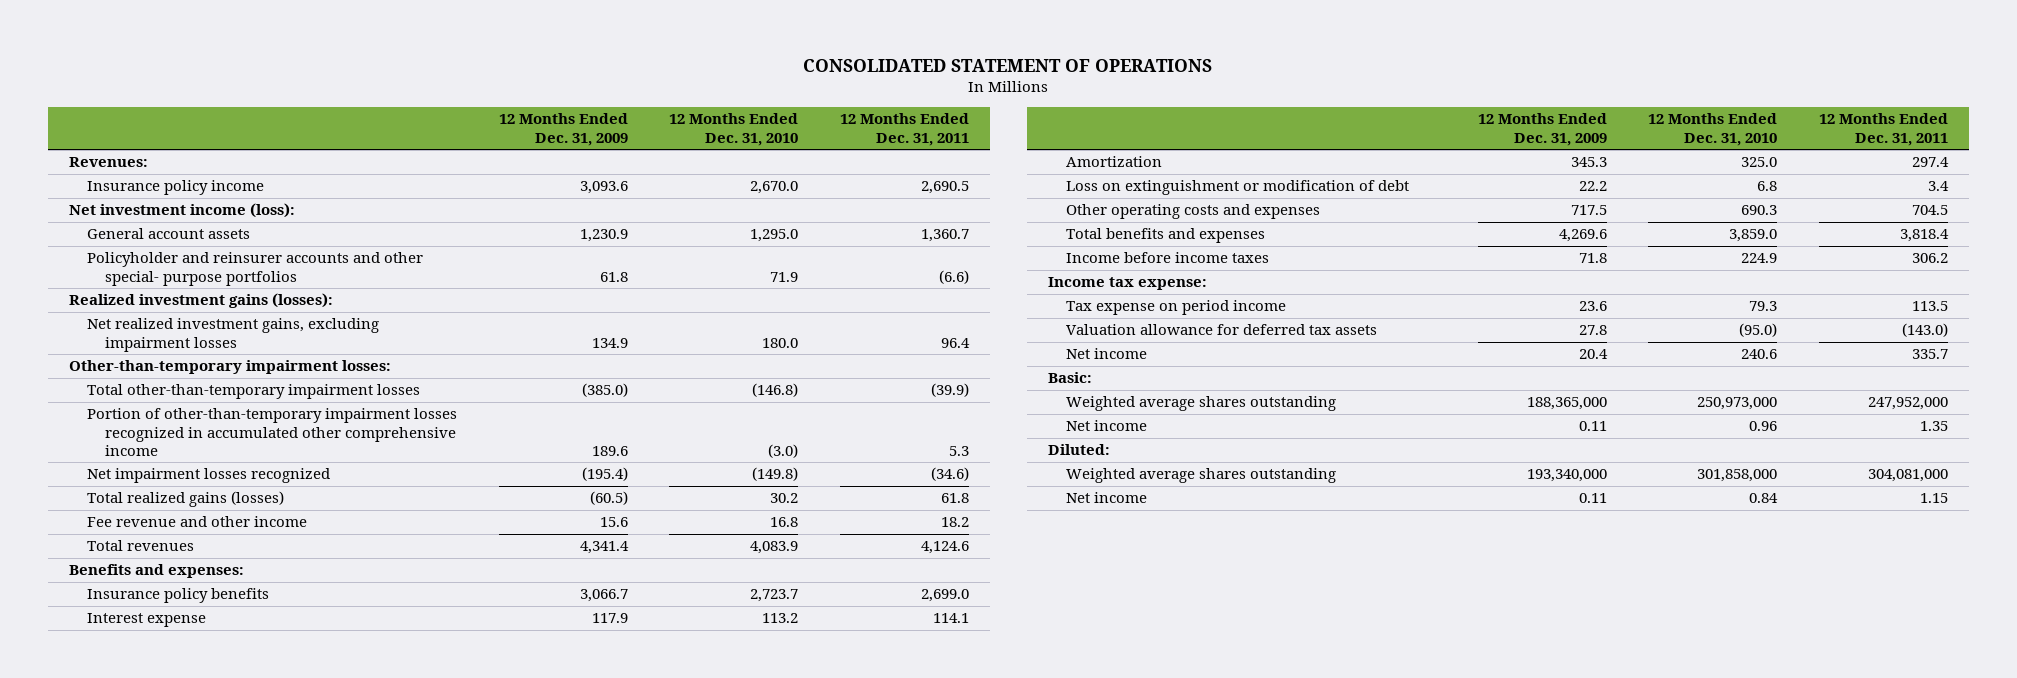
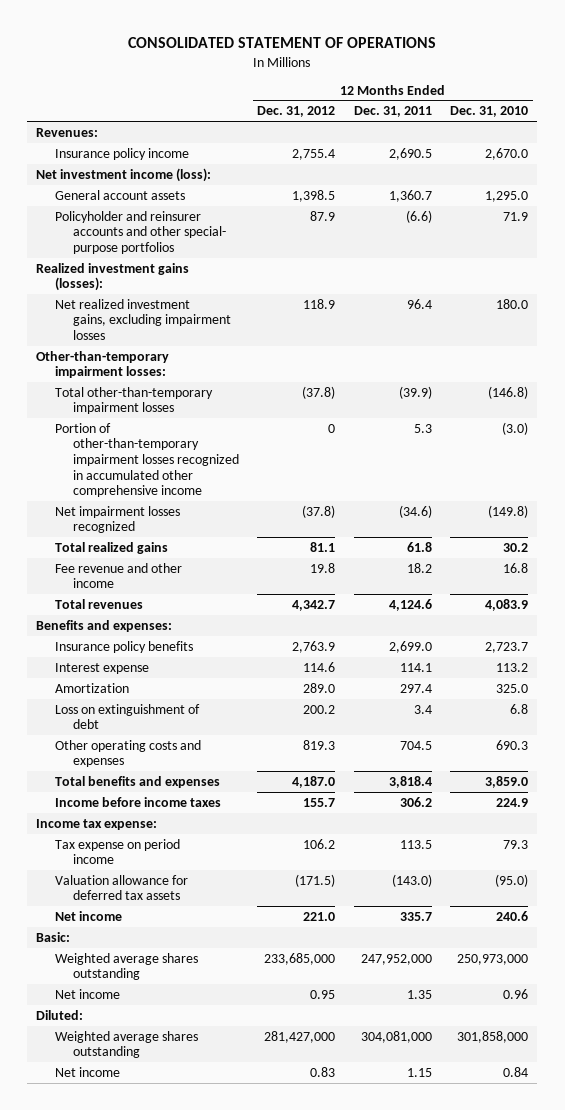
[498,113,628,146] 12 Months Ended Dec. 31, 2009 -> none
none -> [257,106,336,118] Dec. 31, 2012
[87,491,285,508] Total realized gains (losses) -> [54,541,168,554] Total realized gains
[1066,180,1410,196] Loss on extinguishment or modification of debt -> [54,703,200,730] Loss on extinguishment of debt

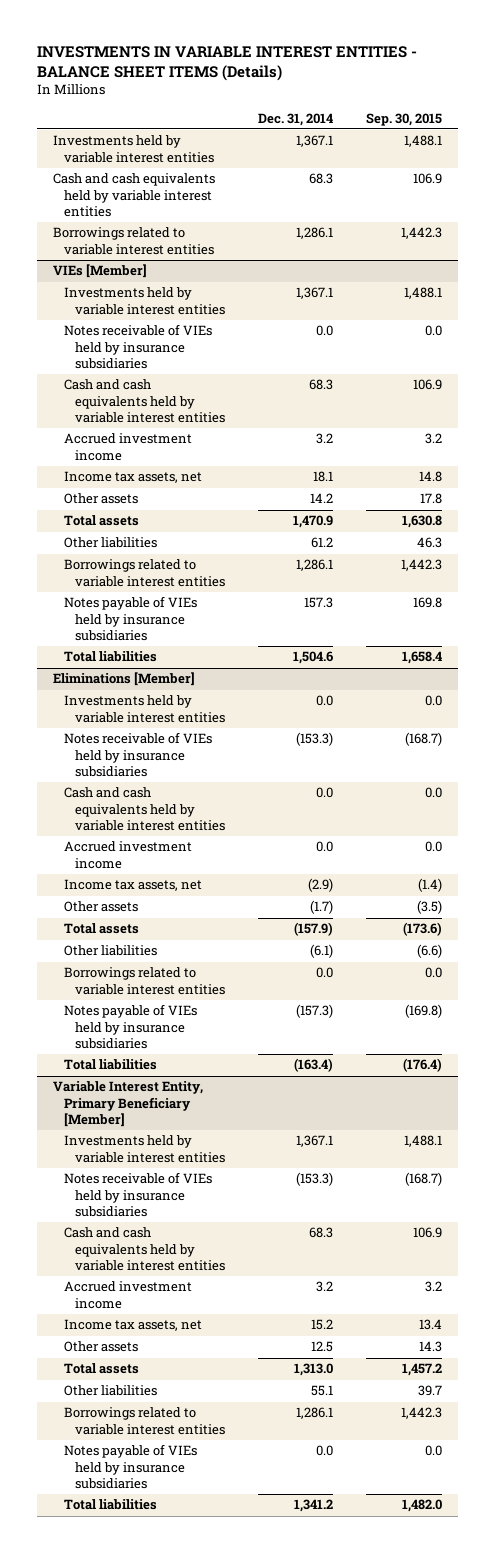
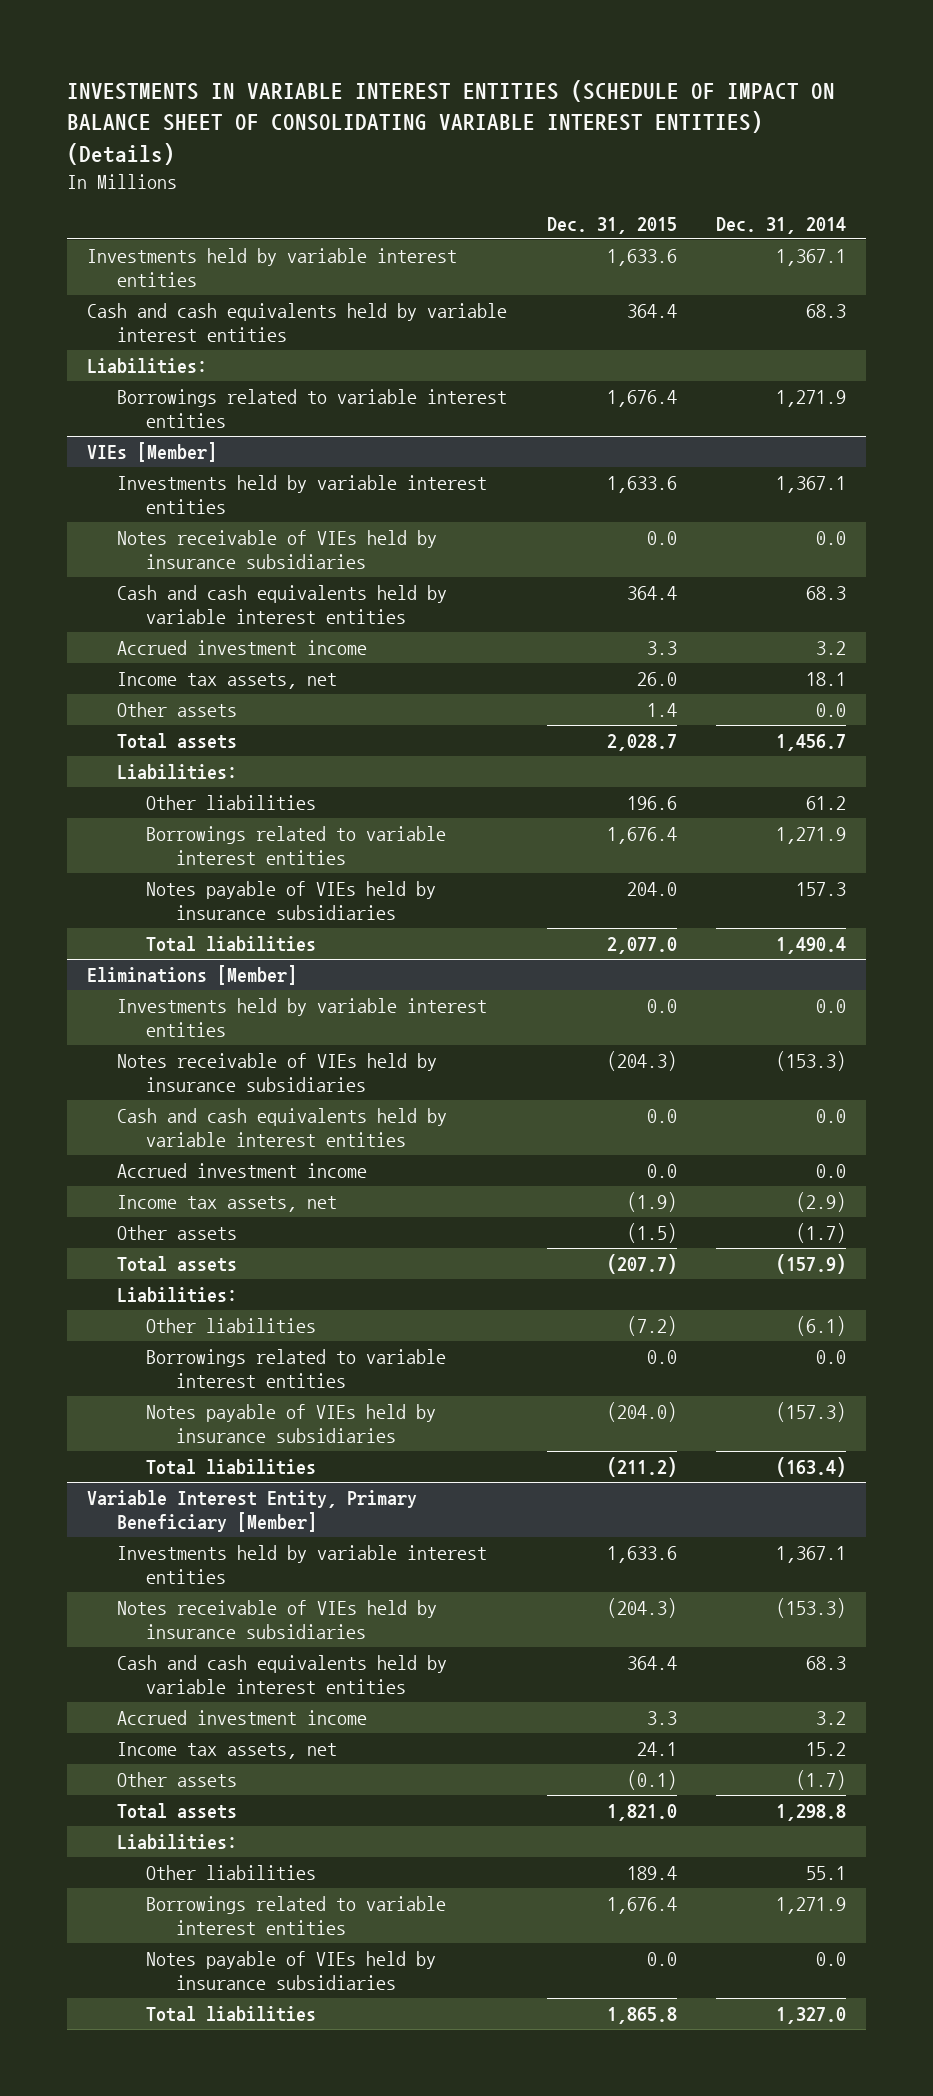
[36,45,417,81] INVESTMENTS IN VARIABLE INTEREST ENTITIES - BALANCE SHEET ITEMS (Details) -> [66,80,835,165] INVESTMENTS IN VARIABLE INTEREST ENTITIES (SCHEDULE OF IMPACT ON BALANCE SHEET OF CONSOLIDATING VARIABLE INTEREST ENTITIES) (Details)
[365,112,442,126] Sep. 30, 2015 -> none
none -> [546,216,677,234] Dec. 31, 2015
none -> [86,357,207,374] Liabilities:
[295,227,333,240] 1,286.1 -> [776,389,847,407] 1,271.9
[309,493,333,504] 14.2 -> [816,702,847,717] 0.0
[292,515,333,529] 1,470.9 -> [776,733,847,751] 1,456.7
none -> [116,763,237,780] Liabilities:
[295,559,333,572] 1,286.1 -> [776,826,847,844] 1,271.9
[292,651,333,665] 1,504.6 -> [776,936,847,954] 1,490.4
none -> [116,1286,237,1303] Liabilities:
[310,1341,333,1353] 12.5 -> [796,1769,847,1790] (1.7)
[293,1363,333,1377] 1,313.0 -> [776,1803,847,1821] 1,298.8
none -> [116,1833,237,1850] Liabilities:
[295,1407,333,1420] 1,286.1 -> [776,1896,847,1914] 1,271.9
[293,1499,333,1513] 1,341.2 -> [776,2006,847,2024] 1,327.0

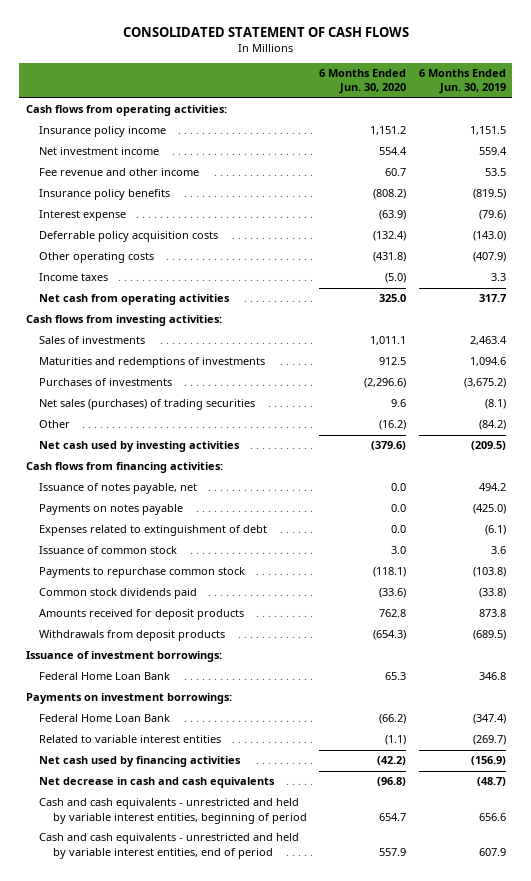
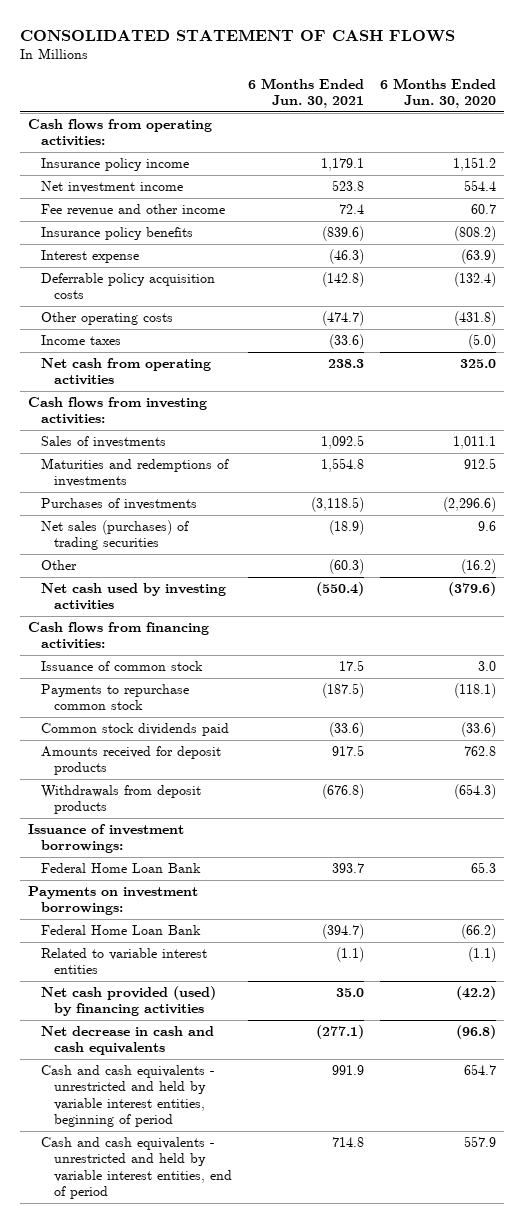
[418,69,506,95] 6 Months Ended Jun. 30, 2019 -> none
none -> [247,77,364,109] 6 Months Ended Jun. 30, 2021
[39,483,198,495] Issuance of notes payable, net -> none
[39,504,184,516] Payments on notes payable -> none
[39,525,268,537] Expenses related to extinguishment of debt -> none
[39,756,242,768] Net cash used by financing activities -> [40,986,216,1017] Net cash provided (used) by financing activities

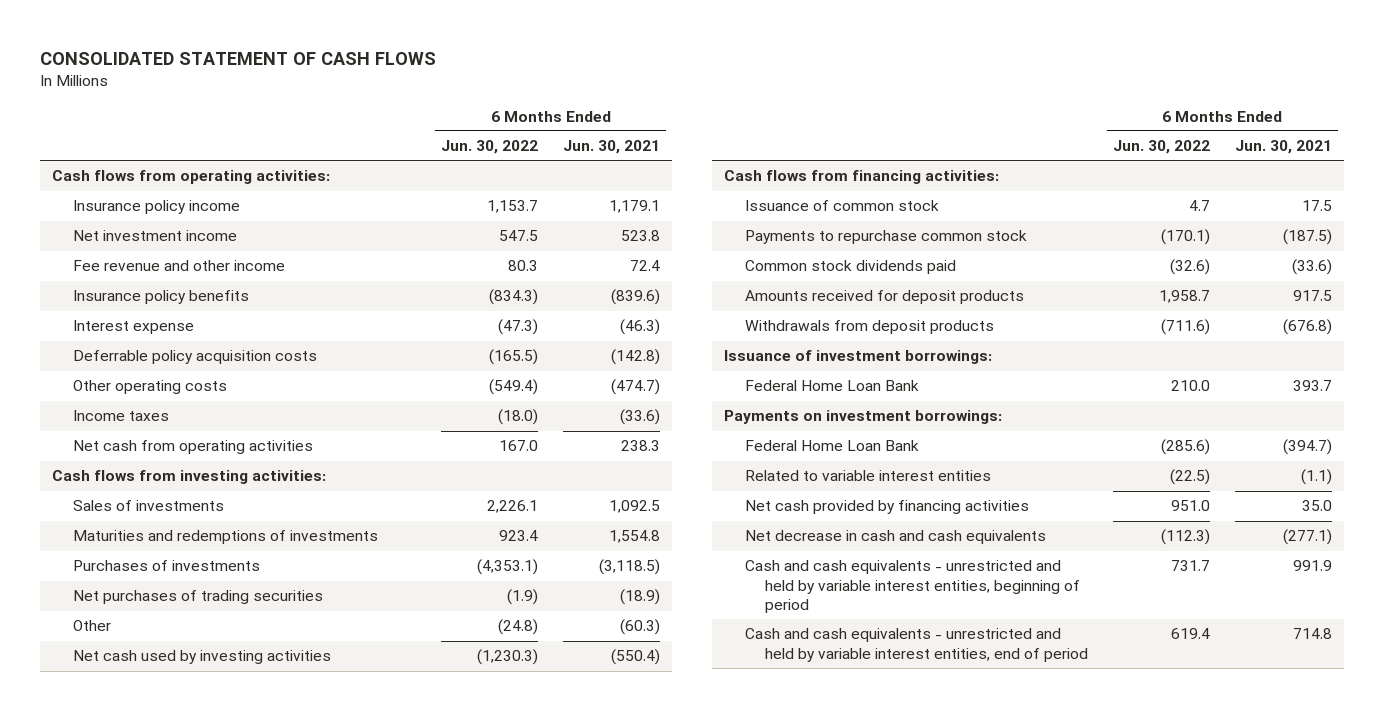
[380,77,497,109] 6 Months Ended Jun. 30, 2020 -> none
none -> [441,140,539,155] Jun. 30, 2022
[40,520,189,551] Net sales (purchases) of trading securities -> [73,590,324,605] Net purchases of trading securities
[40,986,216,1017] Net cash provided (used) by financing activities -> [744,500,1029,515] Net cash provided by financing activities

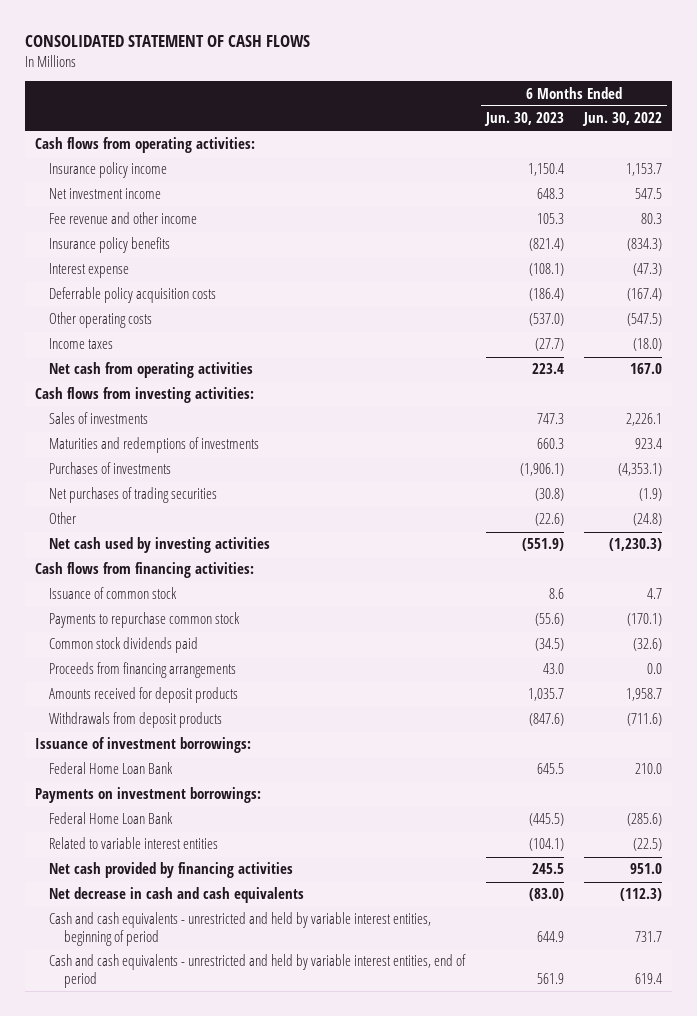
[563,140,661,155] Jun. 30, 2021 -> none
none -> [483,112,564,127] Jun. 30, 2023
[489,349,539,366] (165.5) -> [626,288,662,302] (167.4)
[489,379,539,396] (549.4) -> [626,313,662,327] (547.5)
none -> [49,662,237,679] Proceeds from financing arrangements

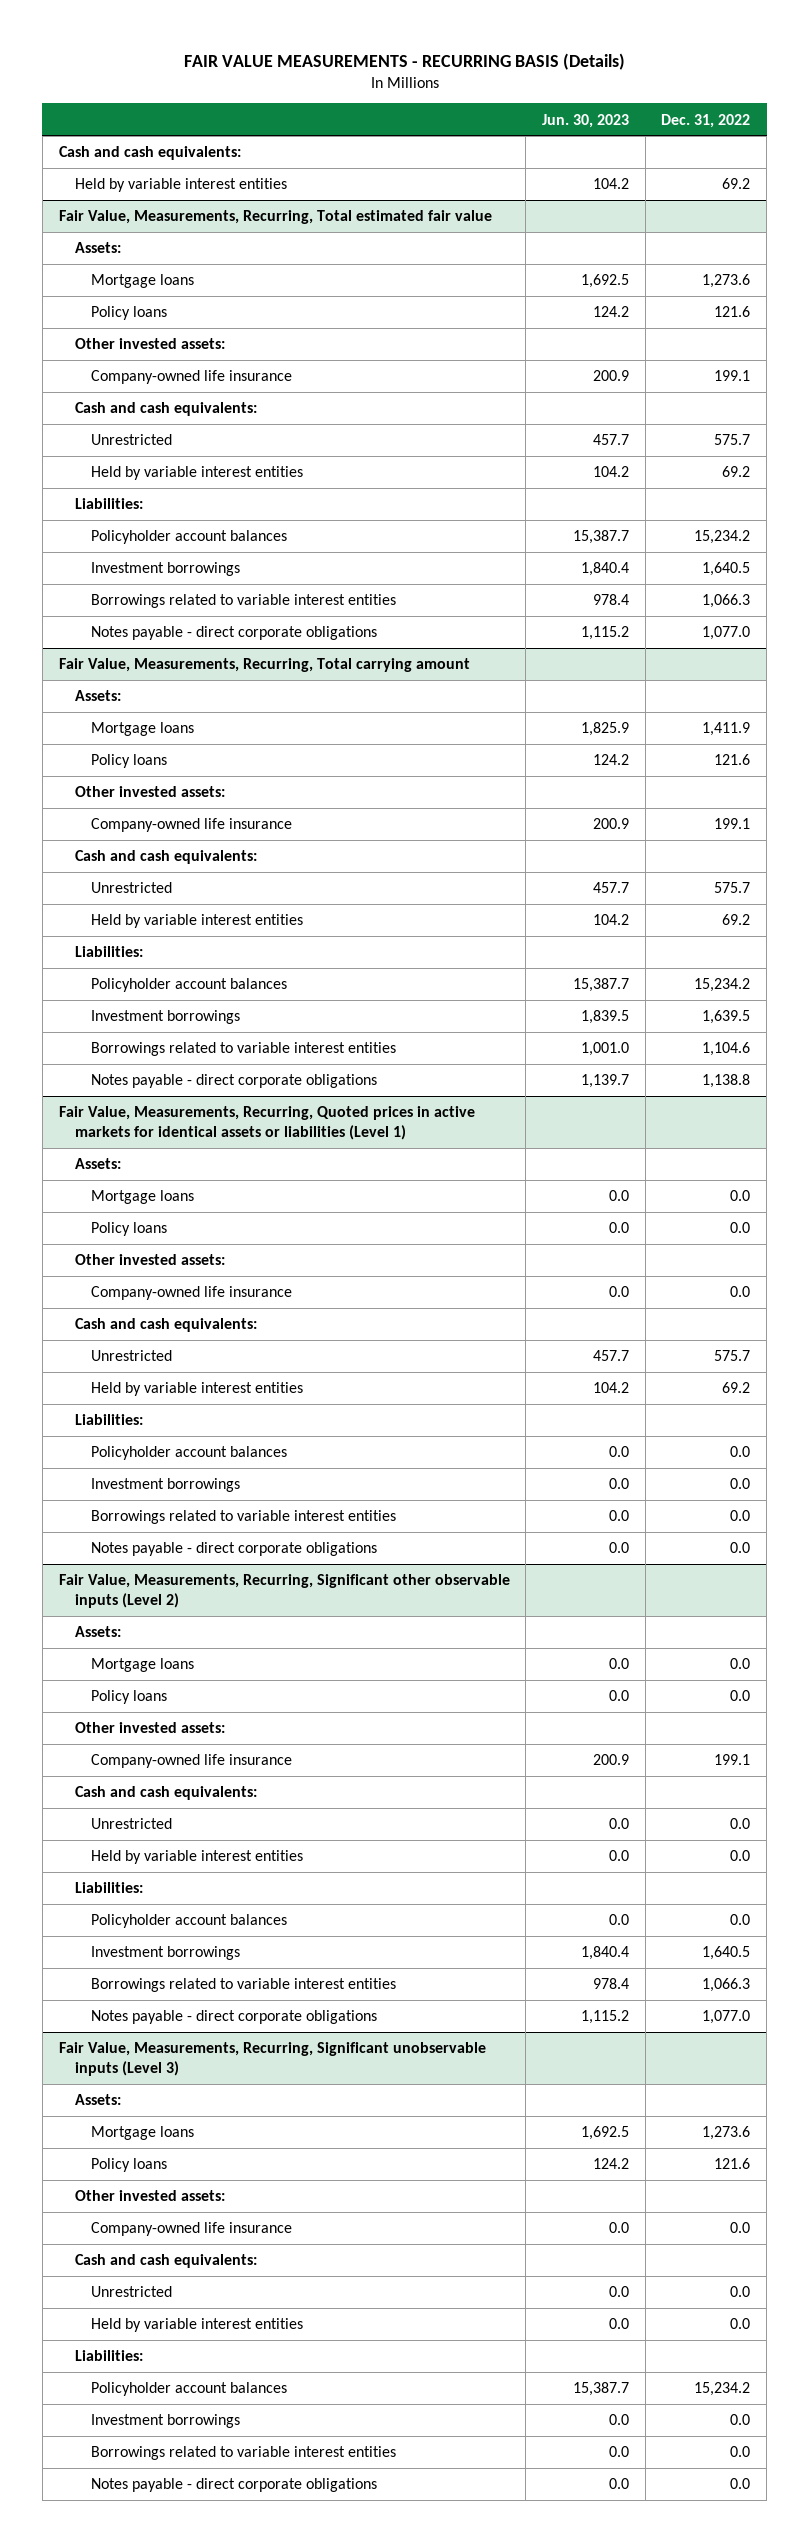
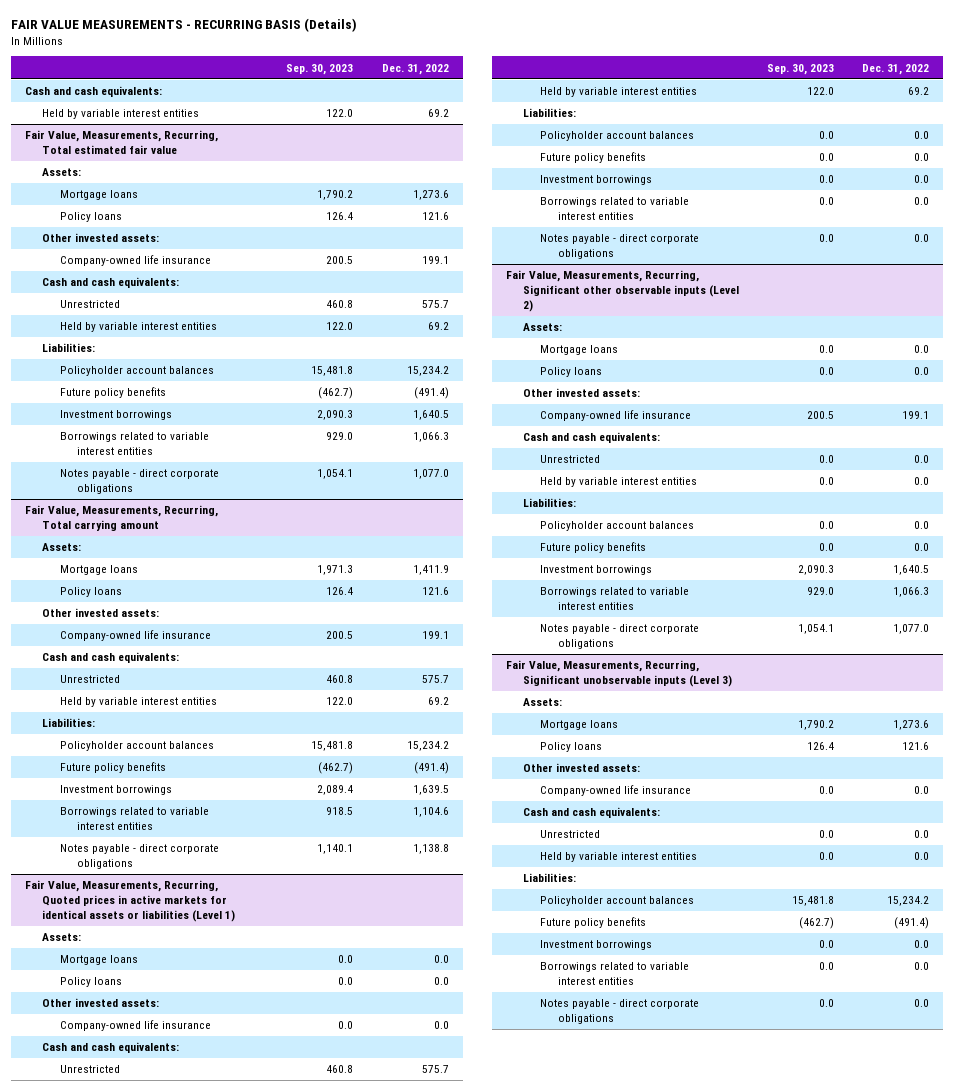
[542,113,630,128] Jun. 30, 2023 -> none
none -> [286,63,354,75] Sep. 30, 2023
none -> [59,387,166,399] Future policy benefits
none -> [59,762,166,774] Future policy benefits
none -> [540,152,647,164] Future policy benefits
none -> [540,542,647,554] Future policy benefits
none -> [540,917,647,929] Future policy benefits

